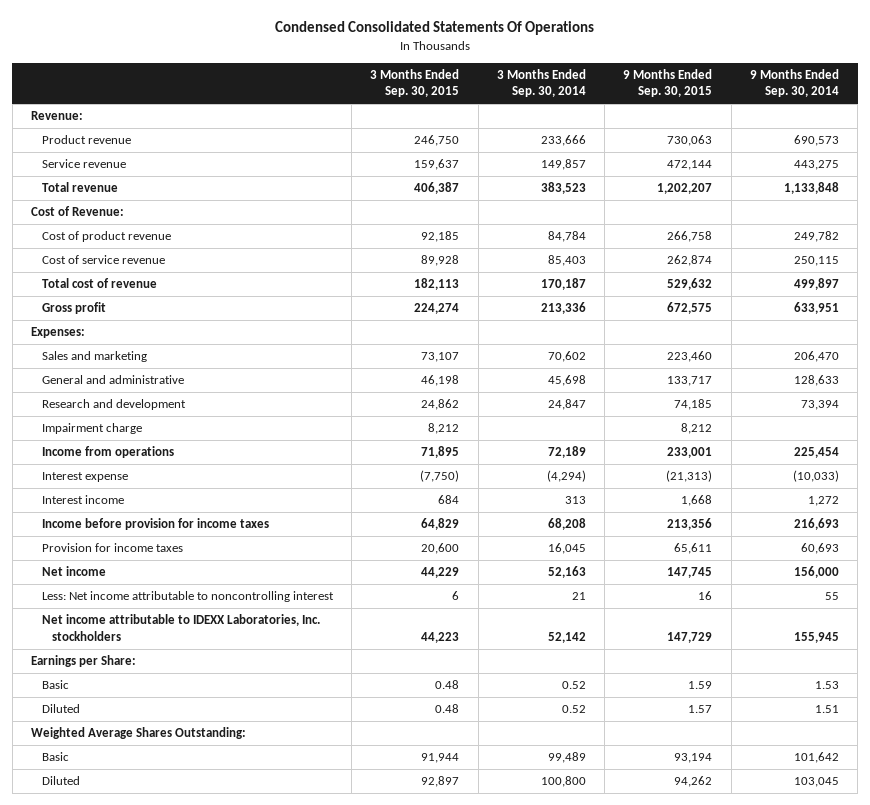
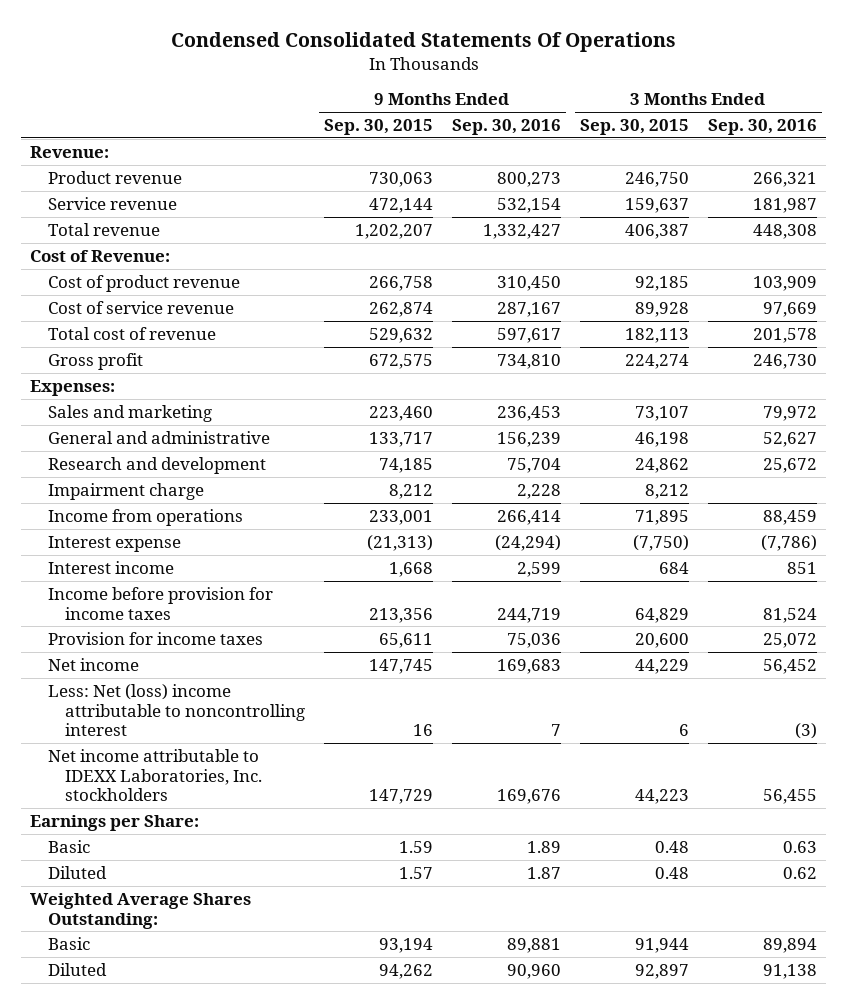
[496,69,586,98] 3 Months Ended Sep. 30, 2014 -> none
[750,69,840,98] 9 Months Ended Sep. 30, 2014 -> none
none -> [451,119,561,136] Sep. 30, 2016
none -> [707,119,817,136] Sep. 30, 2016
[41,591,334,603] Less: Net income attributable to noncontrolling interest -> [47,683,306,737] Less: Net (loss) income attributable to noncontrolling interest

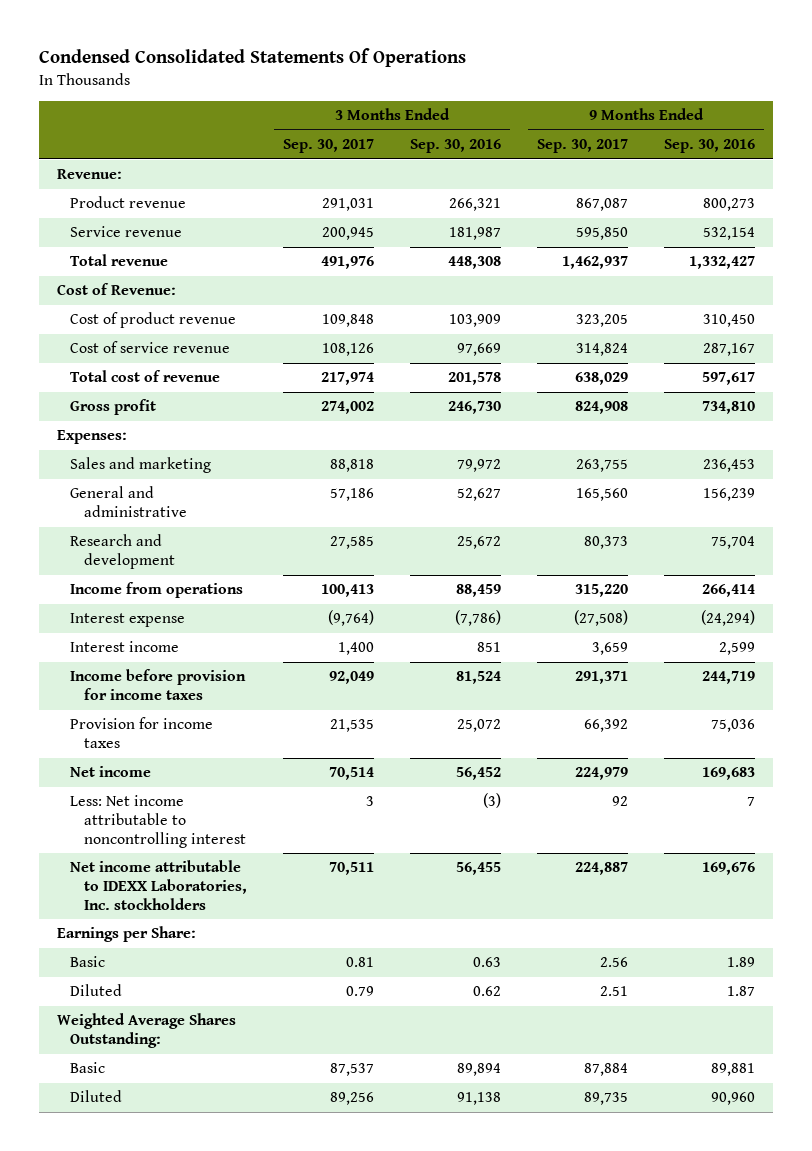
[324,119,434,136] Sep. 30, 2015 -> none
[579,119,689,136] Sep. 30, 2015 -> none
none -> [283,139,375,154] Sep. 30, 2017
none -> [537,139,629,154] Sep. 30, 2017
[47,482,204,500] Impairment charge -> none
[47,683,306,737] Less: Net (loss) income attributable to noncontrolling interest -> [70,795,247,848] Less: Net income attributable to noncontrolling interest

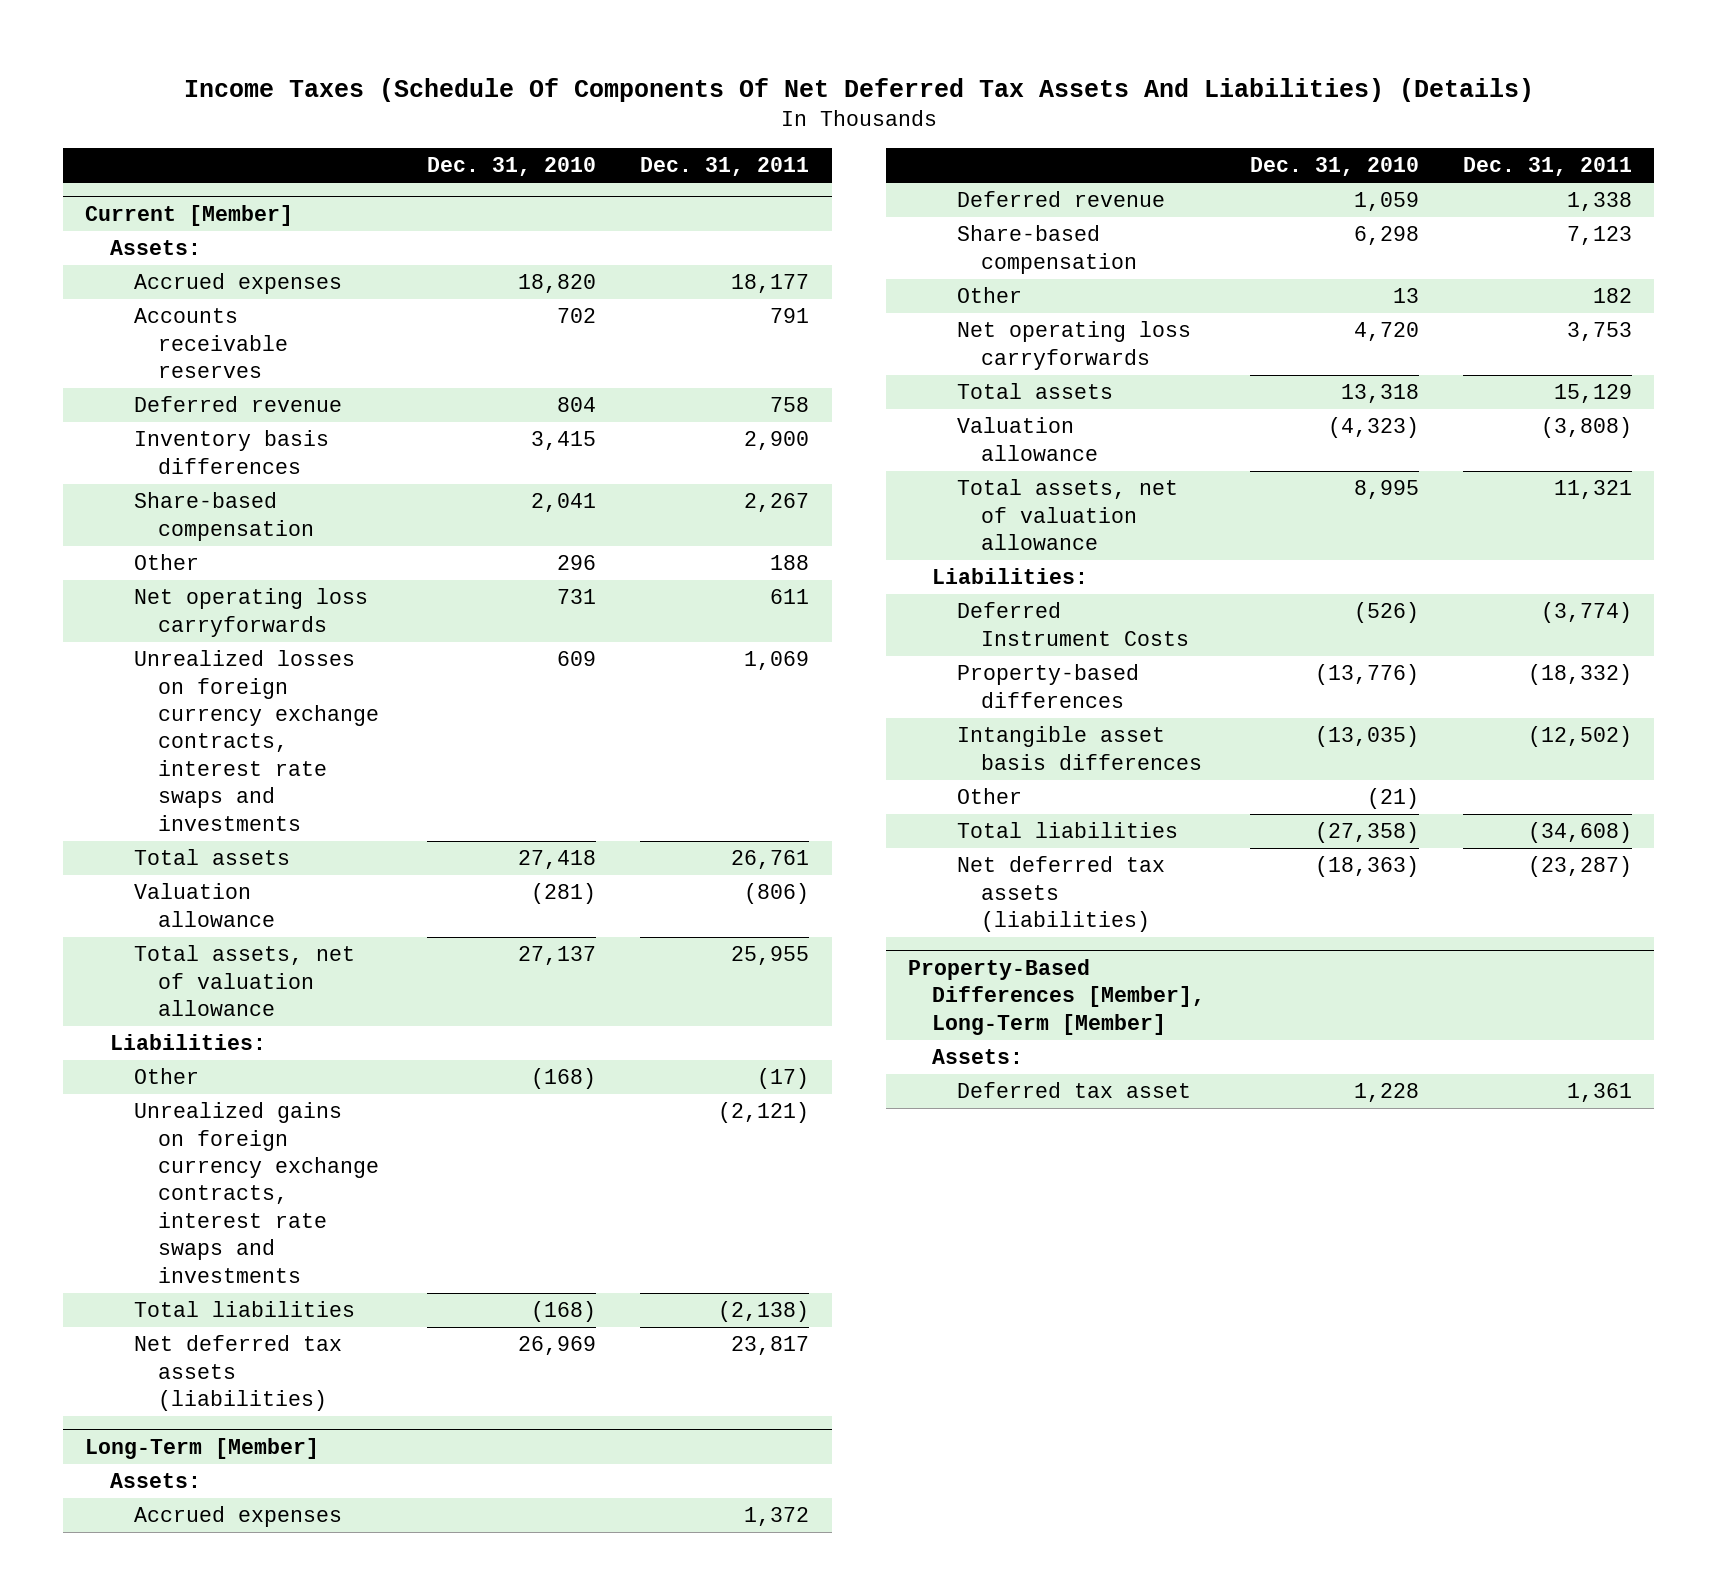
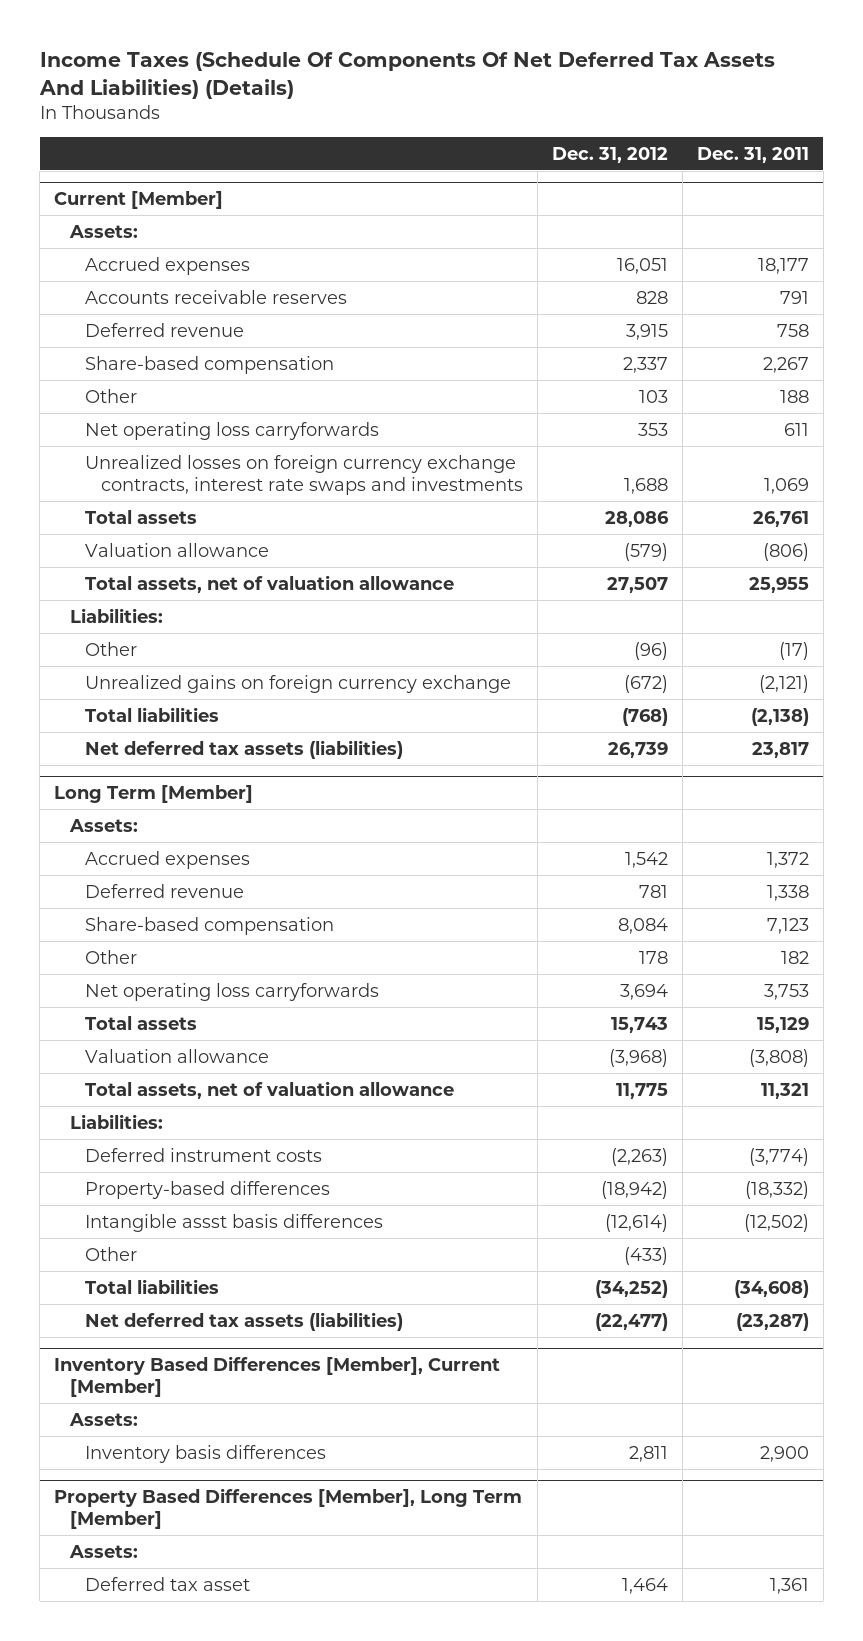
[427,157,597,177] Dec. 31, 2010 -> none
none -> [551,146,668,163] Dec. 31, 2012
[134,430,330,474] Inventory basis differences -> none
[134,1102,380,1283] Unrealized gains on foreign currency exchange contracts, interest rate swaps and investments -> [85,674,512,693] Unrealized gains on foreign currency exchange
[85,1438,320,1460] Long-Term [Member] -> [54,784,254,803] Long Term [Member]
[956,602,1190,646] Deferred Instrument Costs -> [85,1147,323,1162] Deferred instrument costs
[956,726,1203,770] Intangible asset basis differences -> [85,1213,384,1232] Intangible assst basis differences
[908,959,1206,1035] Property-Based Differences [Member], Long-Term [Member] -> none
none -> [54,1355,501,1398] Inventory Based Differences [Member], Current [Member]
none -> [85,1444,327,1463] Inventory basis differences
none -> [54,1487,523,1530] Property Based Differences [Member], Long Term [Member]
none -> [68,1544,138,1558] Assets:

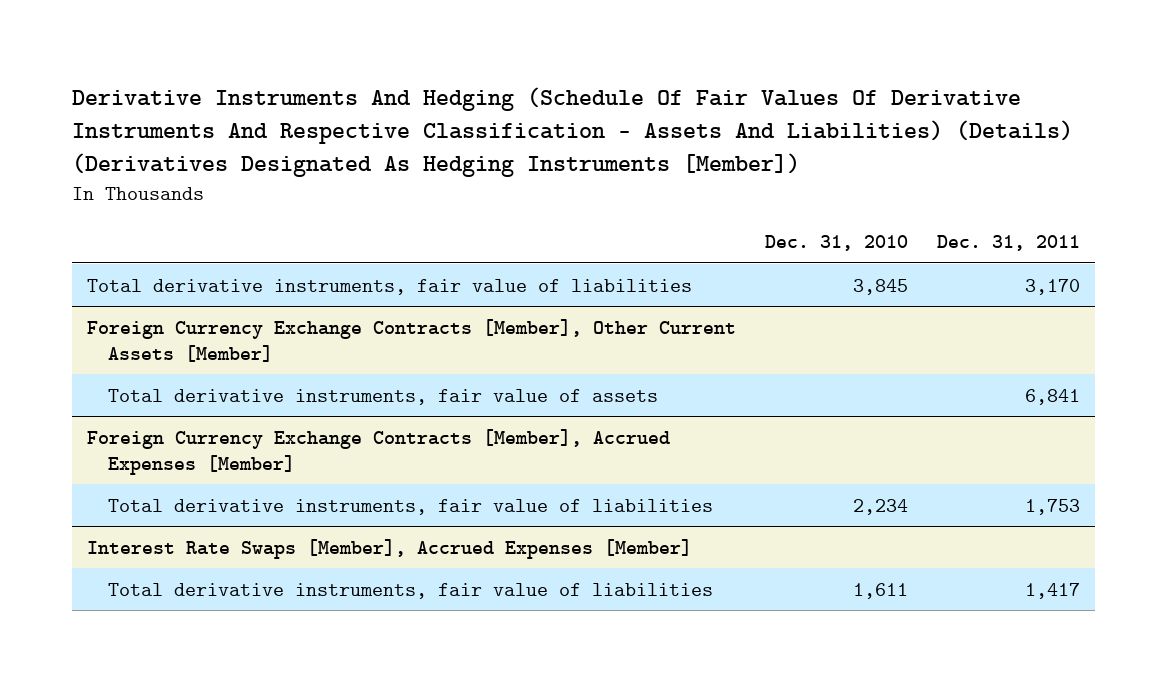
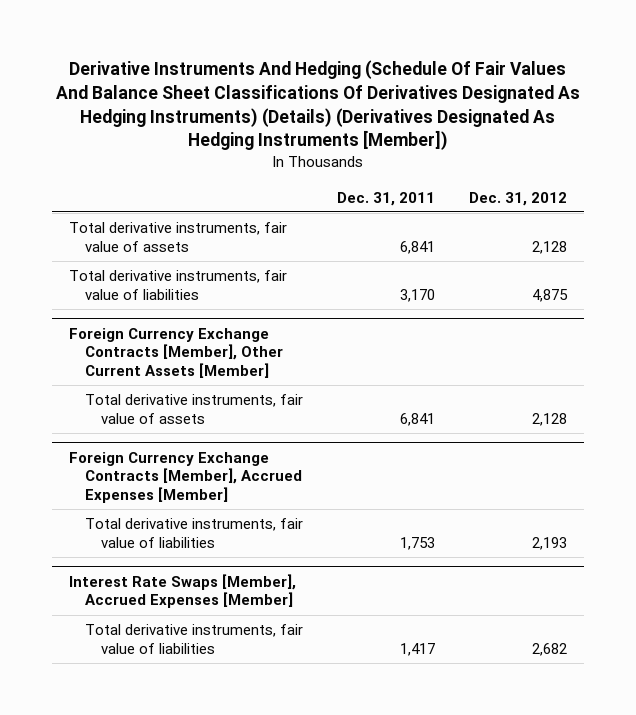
[72,87,1074,177] Derivative Instruments And Hedging (Schedule Of Fair Values Of Derivative Instruments And Respective Classification - Assets And Liabilities) (Details) (Derivatives Designated As Hedging Instruments [Member]) -> [56,60,581,151] Derivative Instruments And Hedging (Schedule Of Fair Values And Balance Sheet Classifications Of Derivatives Designated As Hedging Instruments) (Details) (Derivatives Designated As Hedging Instruments [Member])
[765,235,909,252] Dec. 31, 2010 -> none
none -> [469,191,568,206] Dec. 31, 2012
none -> [68,222,287,252] Total derivative instruments, fair value of assets

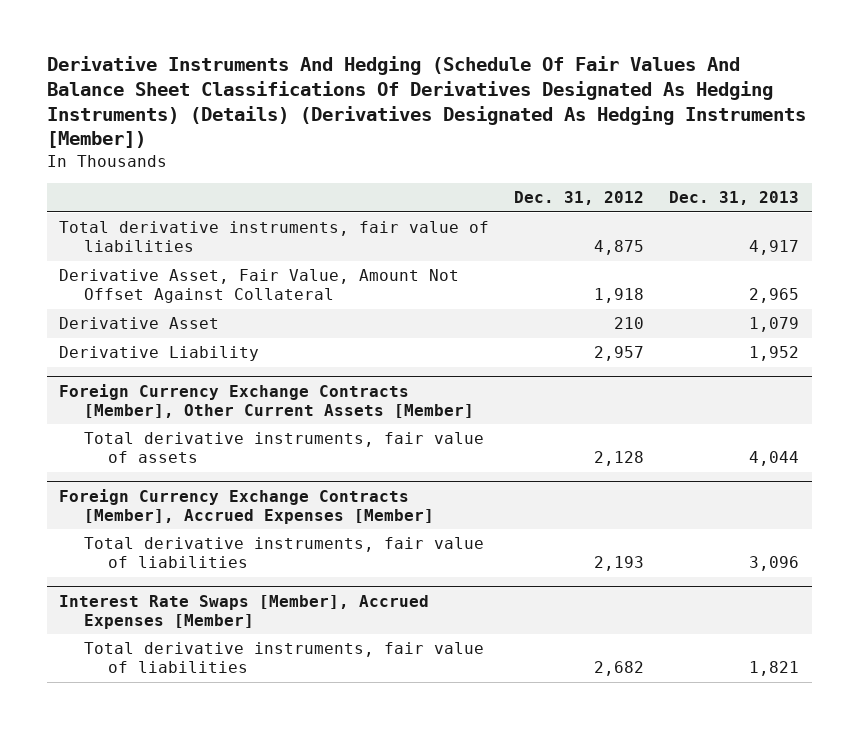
[337,191,436,206] Dec. 31, 2011 -> none
none -> [669,190,800,205] Dec. 31, 2013
[68,222,287,252] Total derivative instruments, fair value of assets -> none
none -> [59,269,460,304] Derivative Asset, Fair Value, Amount Not Offset Against Collateral
none -> [59,317,220,330] Derivative Asset
none -> [59,346,260,362] Derivative Liability

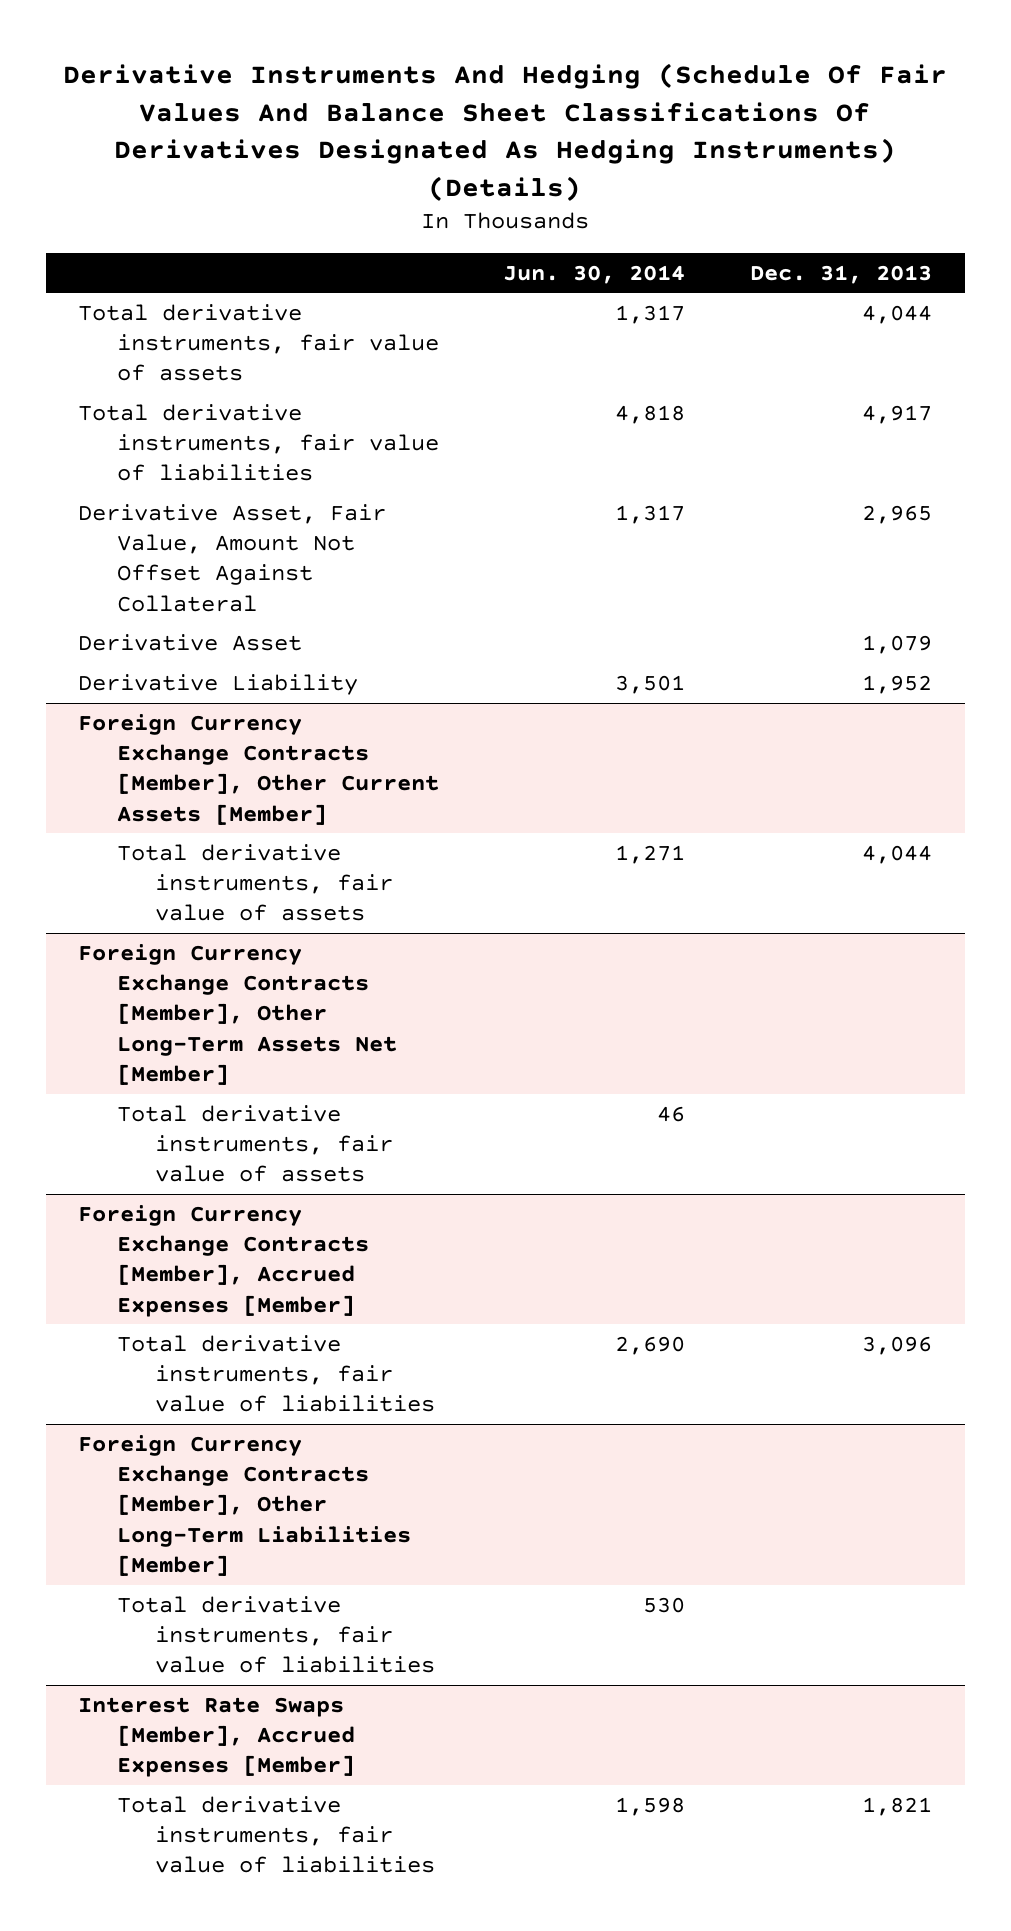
[46,56,806,149] Derivative Instruments And Hedging (Schedule Of Fair Values And Balance Sheet Classifications Of Derivatives Designated As Hedging Instruments) (Details) (Derivatives Designated As Hedging Instruments [Member]) -> [63,63,948,201] Derivative Instruments And Hedging (Schedule Of Fair Values And Balance Sheet Classifications Of Derivatives Designated As Hedging Instruments) (Details)
[514,190,645,205] Dec. 31, 2012 -> none
none -> [503,264,686,284] Jun. 30, 2014
none -> [78,304,439,382] Total derivative instruments, fair value of assets
none -> [78,944,397,1085] Foreign Currency Exchange Contracts [Member], Other Long-Term Assets Net [Member]
none -> [116,1105,393,1183] Total derivative instruments, fair value of assets
none -> [78,1435,411,1576] Foreign Currency Exchange Contracts [Member], Other Long-Term Liabilities [Member]
none -> [116,1596,435,1674] Total derivative instruments, fair value of liabilities

